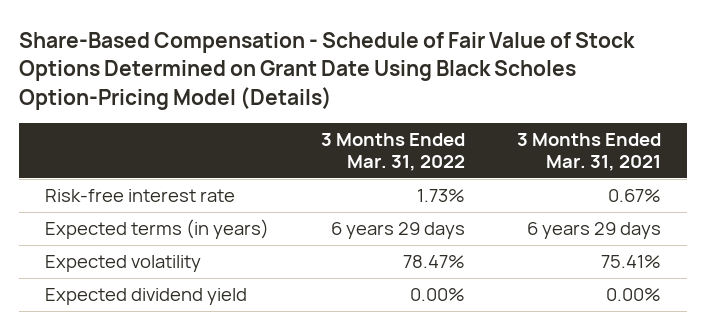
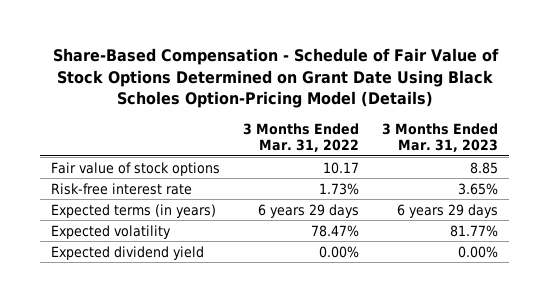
[517,133,662,171] 3 Months Ended Mar. 31, 2021 -> none
none -> [382,123,499,153] 3 Months Ended Mar. 31, 2023
none -> [51,161,221,176] Fair value of stock options

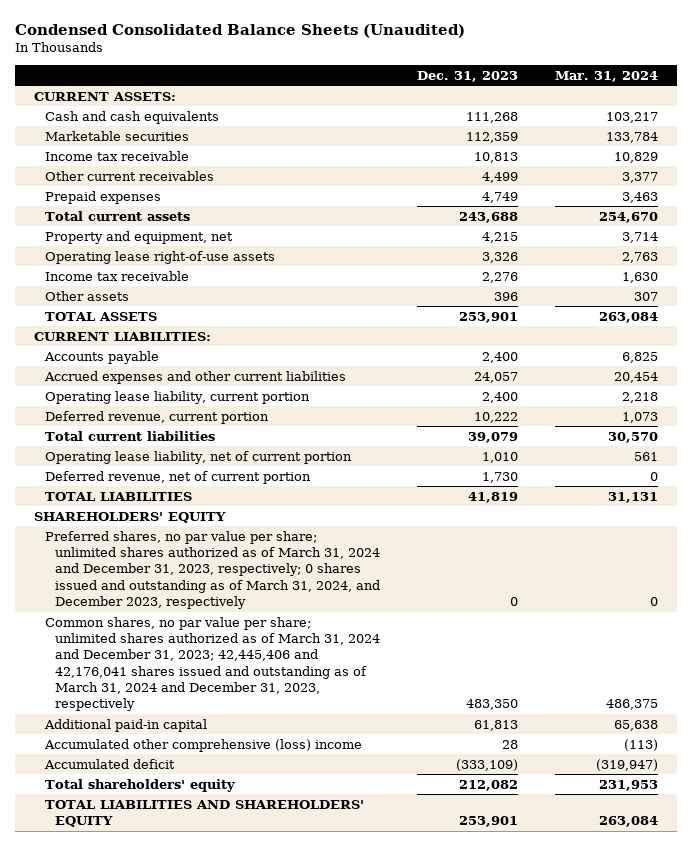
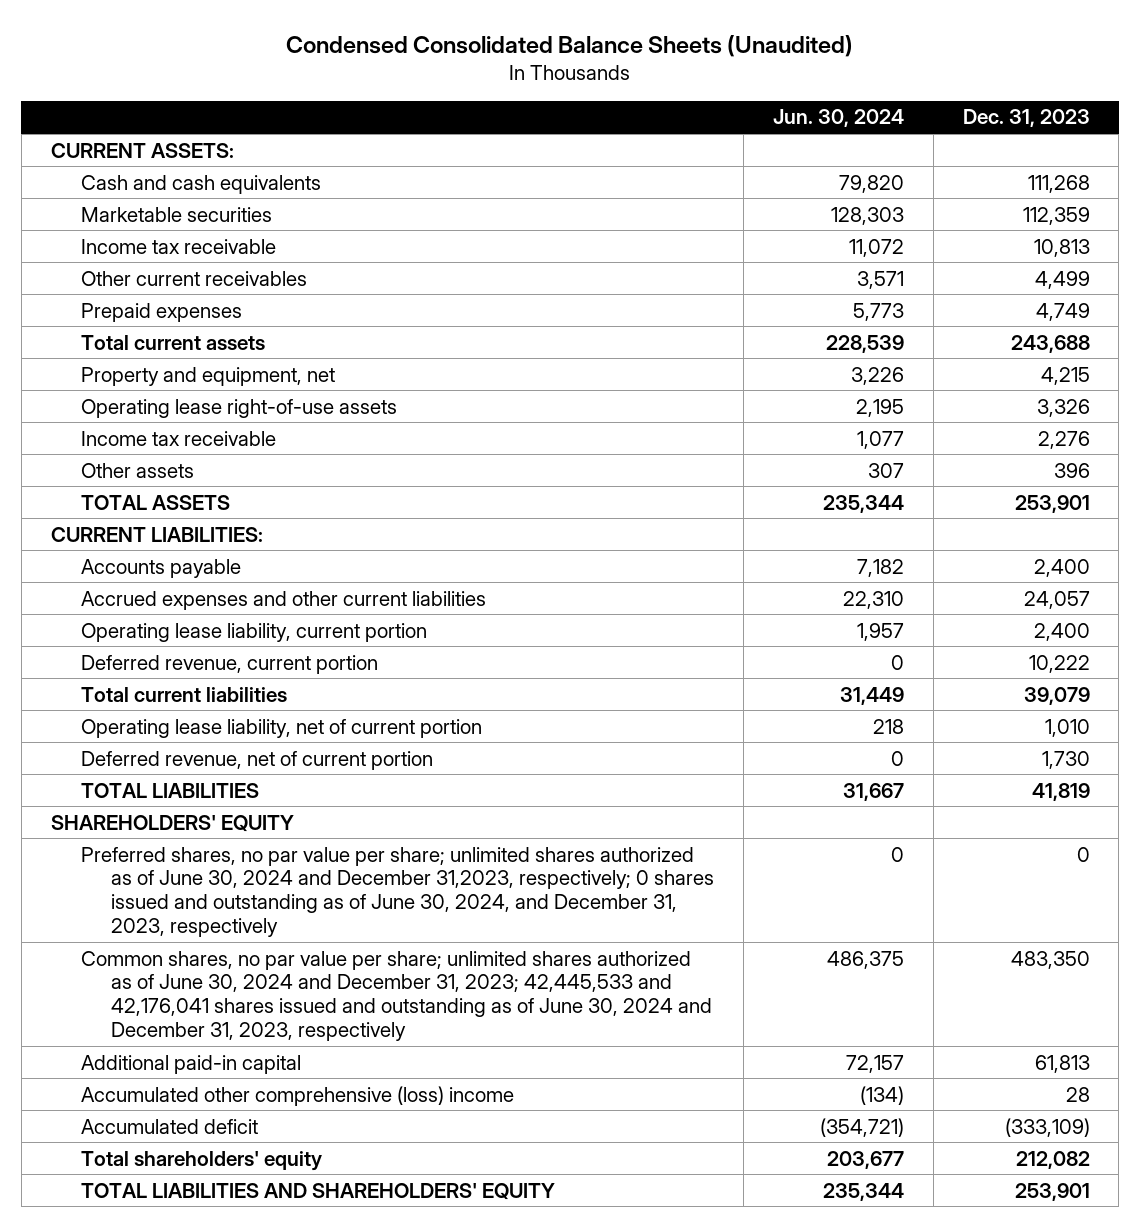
[555,70,659,82] Mar. 31, 2024 -> none
none -> [772,109,904,128] Jun. 30, 2024
[44,530,381,610] Preferred shares, no par value per share; unlimited shares authorized as of March 31, 2024 and December 31, 2023, respectively; 0 shares issued and outstanding as of March 31, 2024, and December 2023, respectively -> [80,846,715,937] Preferred shares, no par value per share; unlimited shares authorized as of June 30, 2024 and December 31,2023, respectively; 0 shares issued and outstanding as of June 30, 2024, and December 31, 2023, respectively
[44,616,381,712] Common shares, no par value per share; unlimited shares authorized as of March 31, 2024 and December 31, 2023; 42,445,406 and 42,176,041 shares issued and outstanding as of March 31, 2024 and December 31, 2023, respectively -> [80,950,713,1041] Common shares, no par value per share; unlimited shares authorized as of June 30, 2024 and December 31, 2023; 42,445,533 and 42,176,041 shares issued and outstanding as of June 30, 2024 and December 31, 2023, respectively

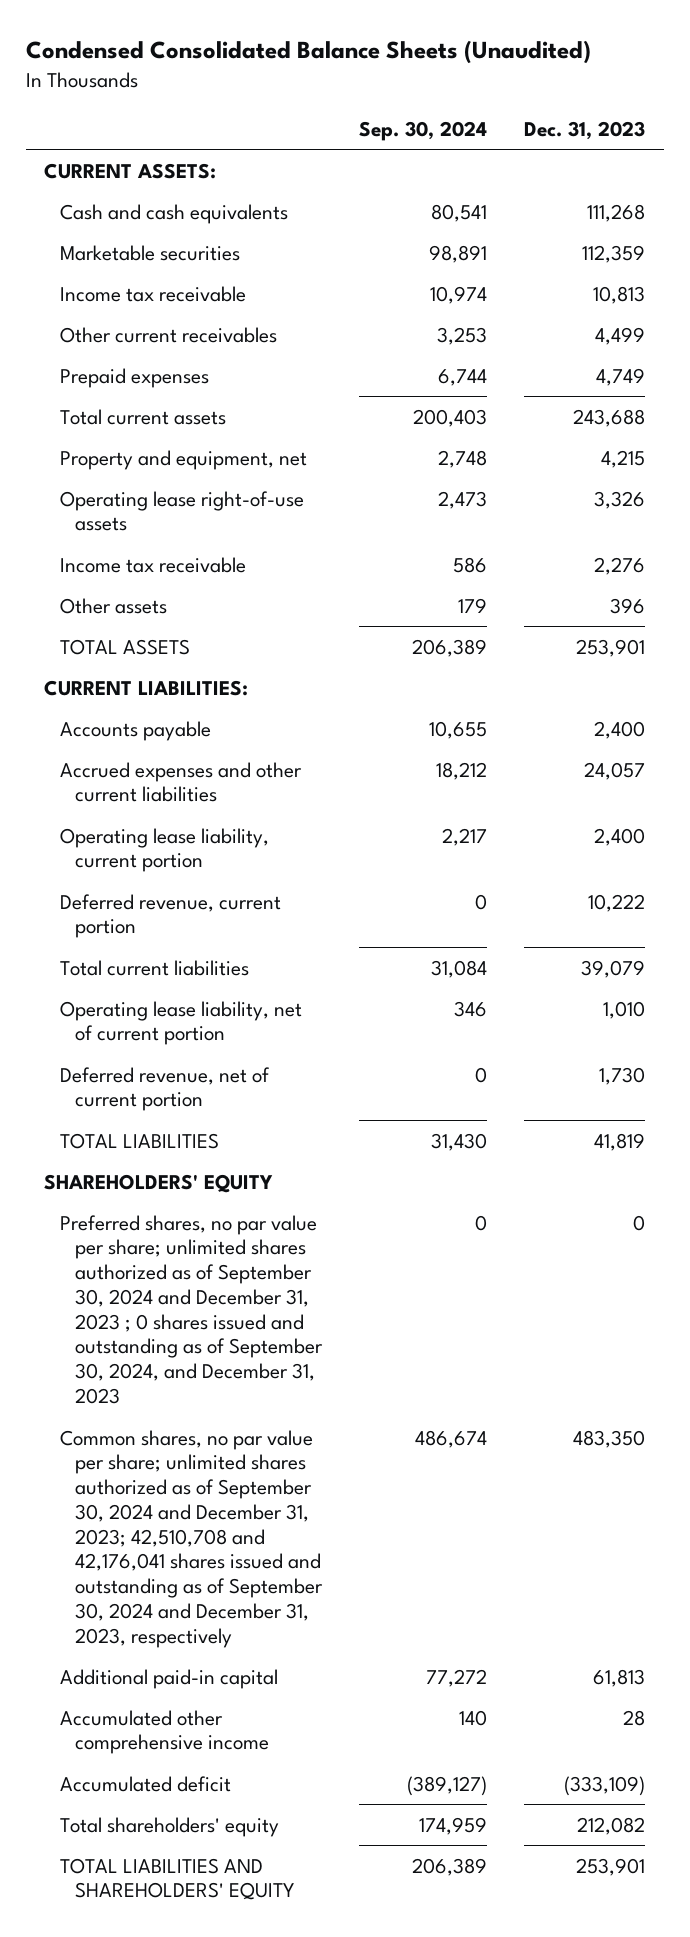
[772,109,904,128] Jun. 30, 2024 -> none
none -> [359,120,488,141] Sep. 30, 2024
[80,846,715,937] Preferred shares, no par value per share; unlimited shares authorized as of June 30, 2024 and December 31,2023, respectively; 0 shares issued and outstanding as of June 30, 2024, and December 31, 2023, respectively -> [59,1214,323,1404] Preferred shares, no par value per share; unlimited shares authorized as of September 30, 2024 and December 31, 2023 ; 0 shares issued and outstanding as of September 30, 2024, and December 31, 2023
[80,950,713,1041] Common shares, no par value per share; unlimited shares authorized as of June 30, 2024 and December 31, 2023; 42,445,533 and 42,176,041 shares issued and outstanding as of June 30, 2024 and December 31, 2023, respectively -> [59,1429,323,1648] Common shares, no par value per share; unlimited shares authorized as of September 30, 2024 and December 31, 2023; 42,510,708 and 42,176,041 shares issued and outstanding as of September 30, 2024 and December 31, 2023, respectively
[80,1085,514,1106] Accumulated other comprehensive (loss) income -> [59,1709,269,1755] Accumulated other comprehensive income

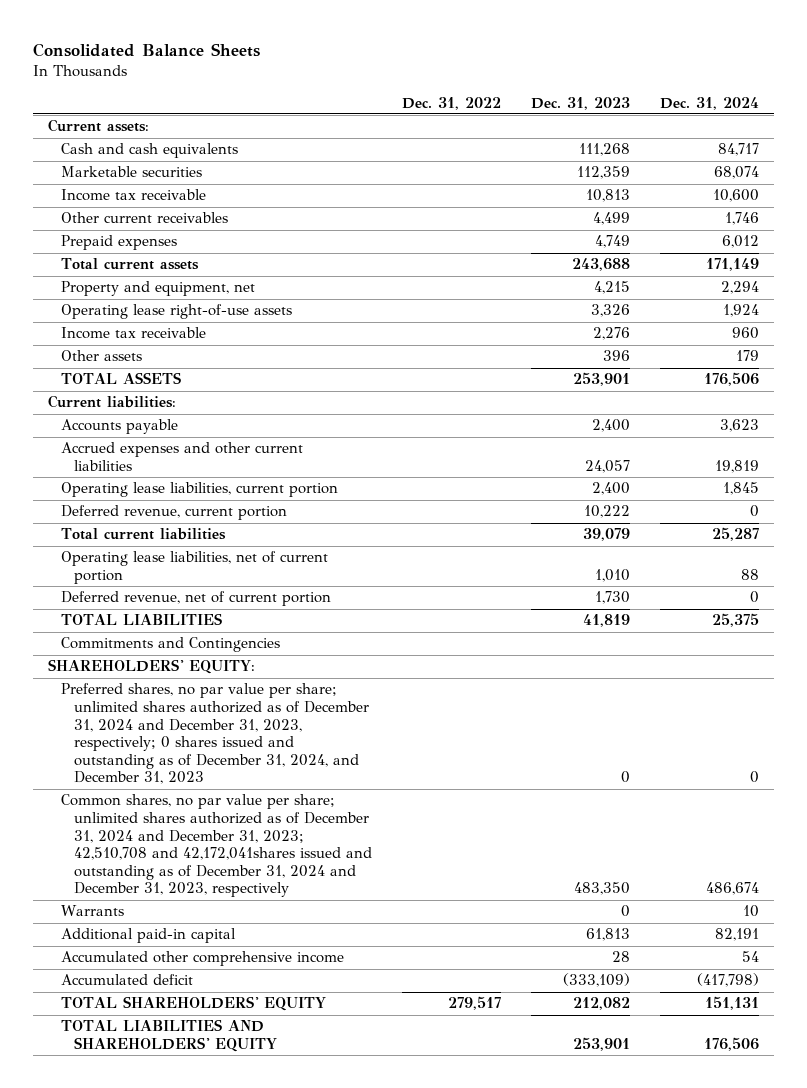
[25,40,591,65] Condensed Consolidated Balance Sheets (Unaudited) -> [33,43,261,58] Consolidated Balance Sheets
[359,120,488,141] Sep. 30, 2024 -> none
none -> [402,96,502,110] Dec. 31, 2022
none -> [659,96,759,110] Dec. 31, 2024
[44,162,217,179] CURRENT ASSETS: -> [48,119,150,133] Current assets:
[44,679,249,696] CURRENT LIABILITIES: -> [48,395,177,409] Current liabilities:
[59,827,269,873] Operating lease liability, current portion -> [61,482,339,498] Operating lease liabilities, current portion
[59,1000,302,1046] Operating lease liability, net of current portion -> [61,551,329,585] Operating lease liabilities, net of current portion
none -> [61,637,281,653] Commitments and Contingencies
[44,1173,274,1193] SHAREHOLDERS' EQUITY -> [48,659,256,675] SHAREHOLDERS' EQUITY:
[59,1214,323,1404] Preferred shares, no par value per share; unlimited shares authorized as of September 30, 2024 and December 31, 2023 ; 0 shares issued and outstanding as of September 30, 2024, and December 31, 2023 -> [61,683,370,785] Preferred shares, no par value per share; unlimited shares authorized as of December 31, 2024 and December 31, 2023, respectively; 0 shares issued and outstanding as of December 31, 2024, and December 31, 2023
[59,1429,323,1648] Common shares, no par value per share; unlimited shares authorized as of September 30, 2024 and December 31, 2023; 42,510,708 and 42,176,041 shares issued and outstanding as of September 30, 2024 and December 31, 2023, respectively -> [61,794,373,898] Common shares, no par value per share; unlimited shares authorized as of December 31, 2024 and December 31, 2023; 42,510,708 and 42,172,041shares issued and outstanding as of December 31, 2024 and December 31, 2023, respectively
none -> [61,905,125,917] Warrants
[59,1816,279,1837] Total shareholders' equity -> [61,996,327,1012] TOTAL SHAREHOLDERS' EQUITY

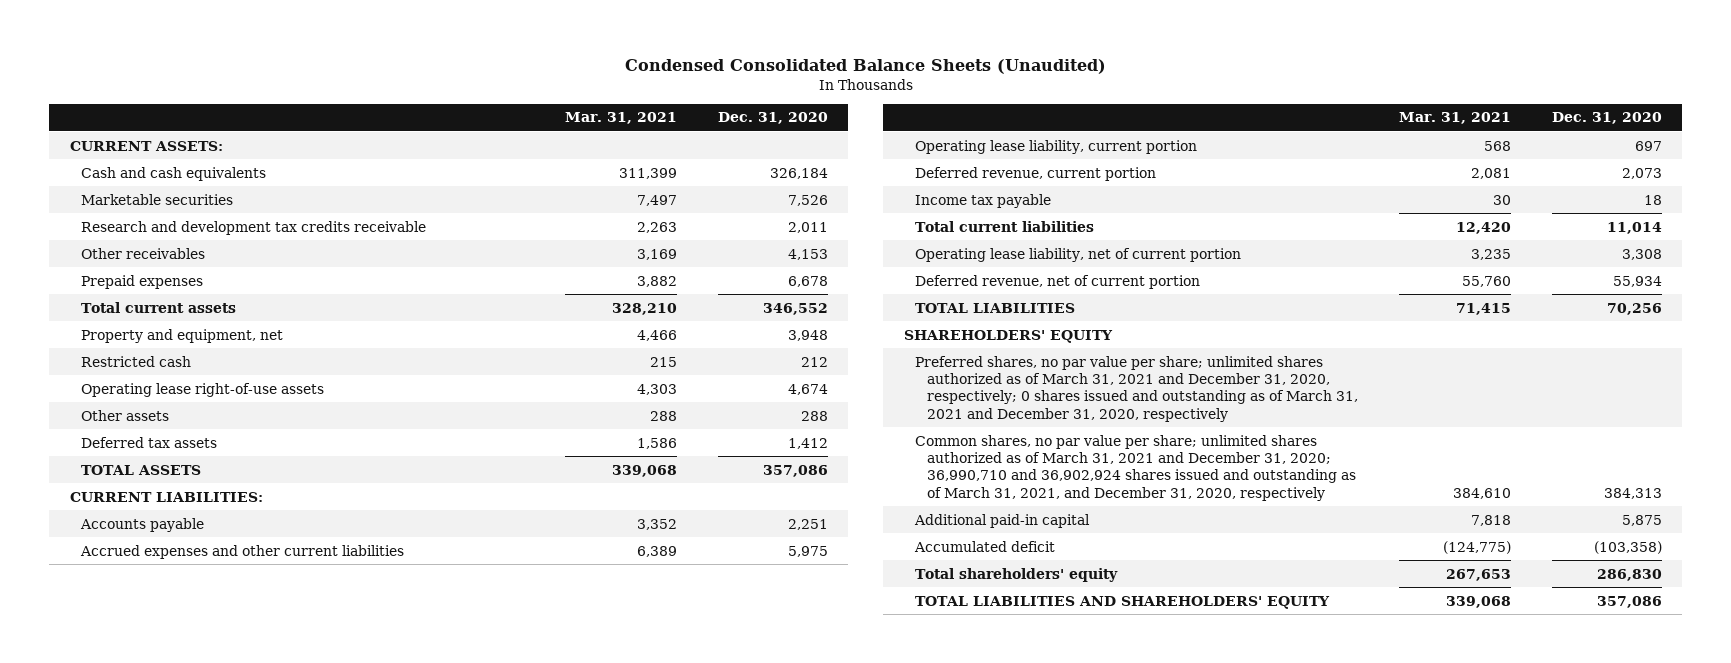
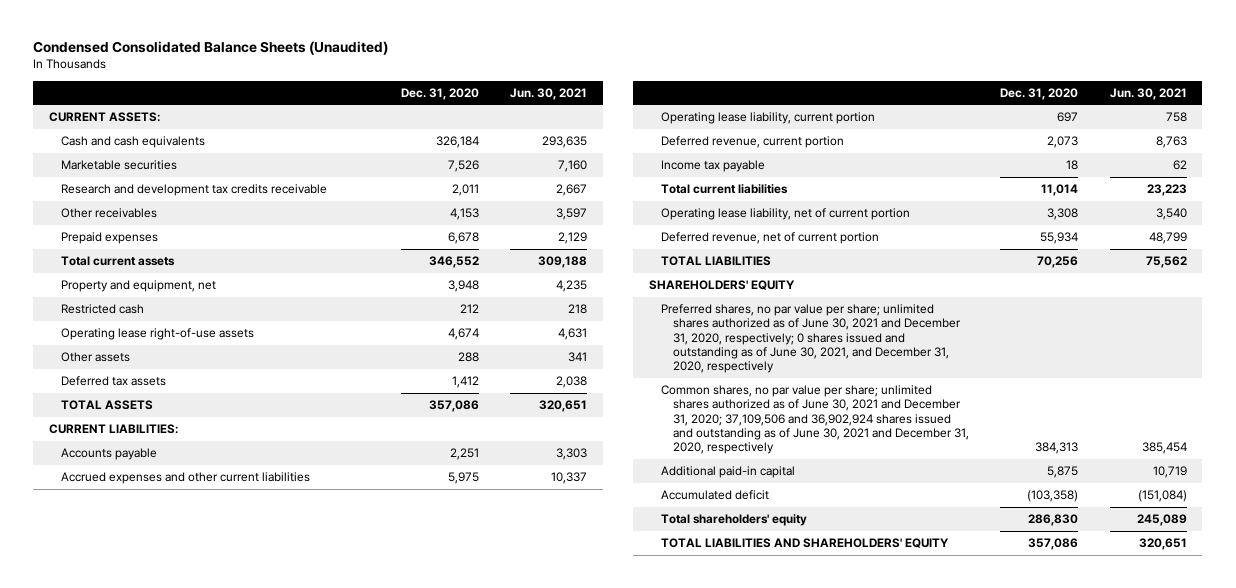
[564,112,677,125] Mar. 31, 2021 -> none
none -> [510,87,588,100] Jun. 30, 2021
[915,355,1358,422] Preferred shares, no par value per share; unlimited shares authorized as of March 31, 2021 and December 31, 2020, respectively; 0 shares issued and outstanding as of March 31, 2021 and December 31, 2020, respectively -> [660,304,962,374] Preferred shares, no par value per share; unlimited shares authorized as of June 30, 2021 and December 31, 2020, respectively; 0 shares issued and outstanding as of June 30, 2021, and December 31, 2020, respectively
[915,434,1356,501] Common shares, no par value per share; unlimited shares authorized as of March 31, 2021 and December 31, 2020; 36,990,710 and 36,902,924 shares issued and outstanding as of March 31, 2021, and December 31, 2020, respectively -> [660,385,970,455] Common shares, no par value per share; unlimited shares authorized as of June 30, 2021 and December 31, 2020; 37,109,506 and 36,902,924 shares issued and outstanding as of June 30, 2021 and December 31, 2020, respectively

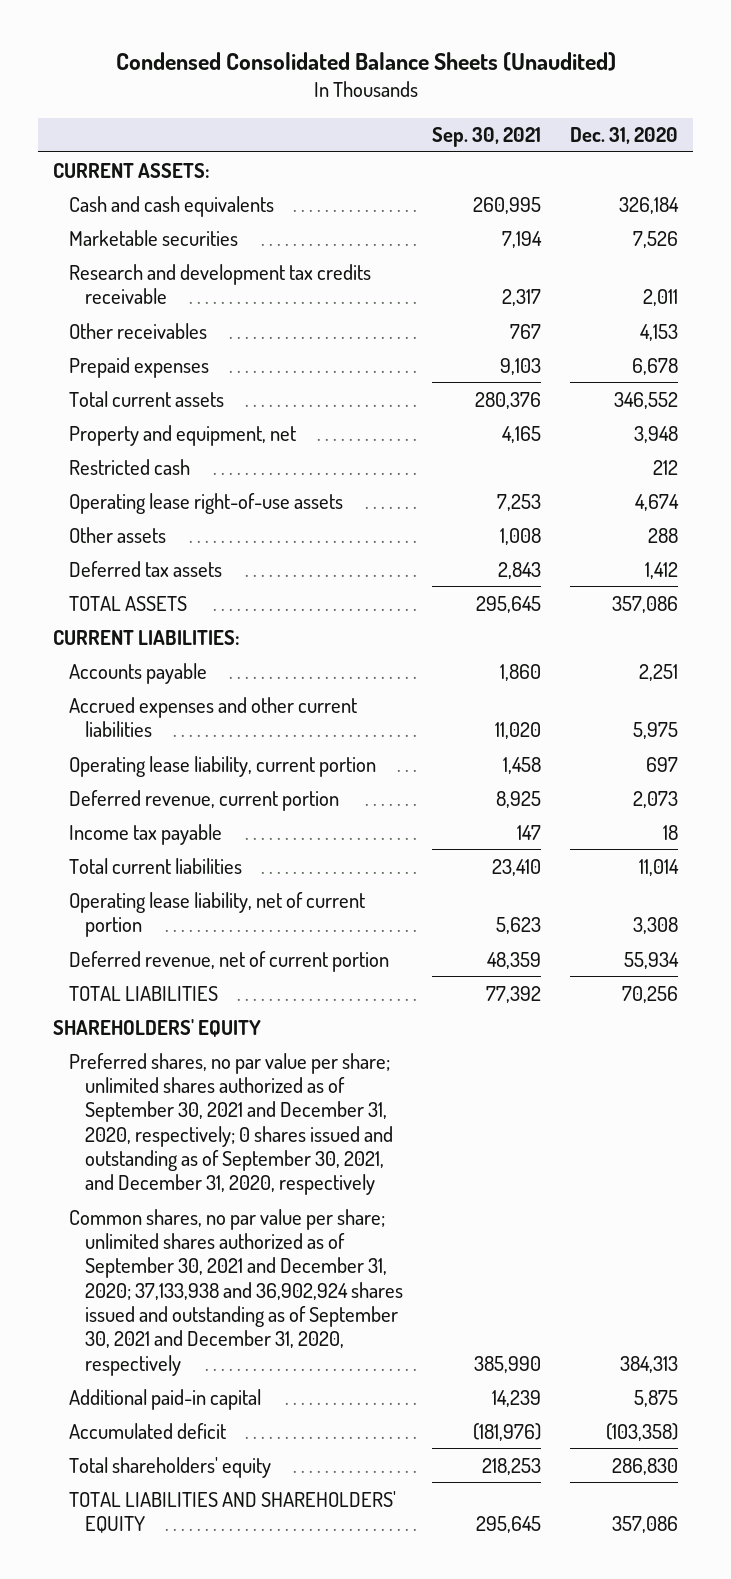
[510,87,588,100] Jun. 30, 2021 -> none
none -> [431,127,541,148] Sep. 30, 2021
[660,304,962,374] Preferred shares, no par value per share; unlimited shares authorized as of June 30, 2021 and December 31, 2020, respectively; 0 shares issued and outstanding as of June 30, 2021, and December 31, 2020, respectively -> [68,1052,393,1196] Preferred shares, no par value per share; unlimited shares authorized as of September 30, 2021 and December 31, 2020, respectively; 0 shares issued and outstanding as of September 30, 2021, and December 31, 2020, respectively
[660,385,970,455] Common shares, no par value per share; unlimited shares authorized as of June 30, 2021 and December 31, 2020; 37,109,506 and 36,902,924 shares issued and outstanding as of June 30, 2021 and December 31, 2020, respectively -> [68,1208,403,1376] Common shares, no par value per share; unlimited shares authorized as of September 30, 2021 and December 31, 2020; 37,133,938 and 36,902,924 shares issued and outstanding as of September 30, 2021 and December 31, 2020, respectively

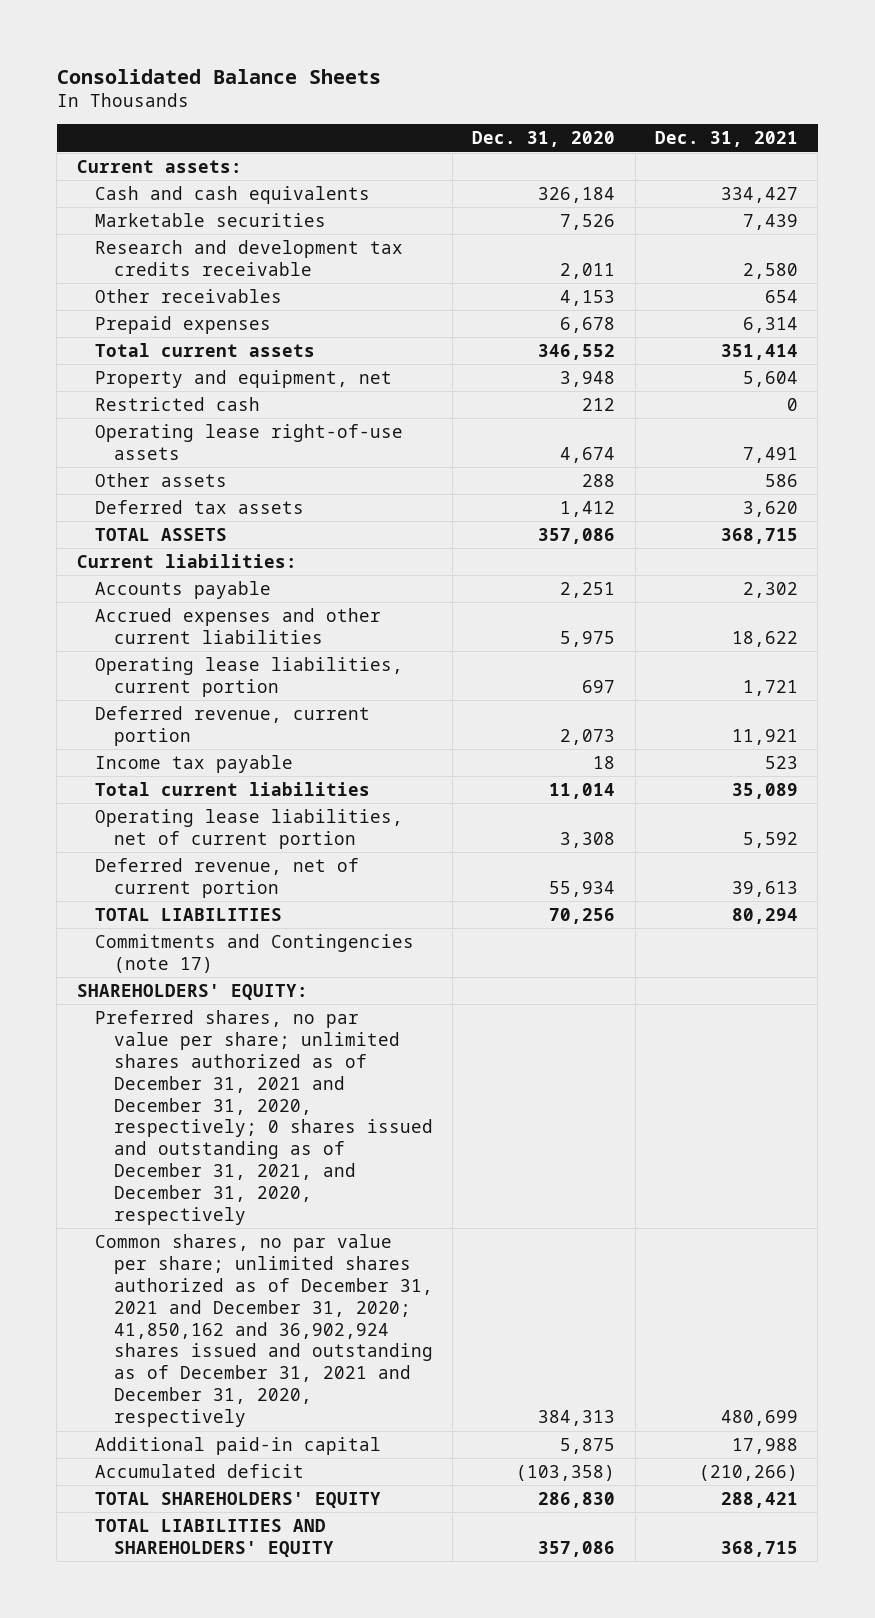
[115,51,616,71] Condensed Consolidated Balance Sheets (Unaudited) -> [56,68,381,84] Consolidated Balance Sheets
[431,127,541,148] Sep. 30, 2021 -> none
none -> [654,131,798,148] Dec. 31, 2021
[53,162,211,178] CURRENT ASSETS: -> [76,159,242,173] Current assets:
[53,629,241,645] CURRENT LIABILITIES: -> [76,553,297,568] Current liabilities:
[68,755,376,777] Operating lease liability, current portion -> [95,656,404,697] Operating lease liabilities, current portion
[68,891,365,937] Operating lease liability, net of current portion -> [95,808,404,849] Operating lease liabilities, net of current portion
none -> [95,933,415,973] Commitments and Contingencies (note 17)
[53,1018,262,1037] SHAREHOLDERS' EQUITY -> [76,983,308,1000] SHAREHOLDERS' EQUITY:
[68,1052,393,1196] Preferred shares, no par value per share; unlimited shares authorized as of September 30, 2021 and December 31, 2020, respectively; 0 shares issued and outstanding as of September 30, 2021, and December 31, 2020, respectively -> [95,1009,433,1226] Preferred shares, no par value per share; unlimited shares authorized as of December 31, 2021 and December 31, 2020, respectively; 0 shares issued and outstanding as of December 31, 2021, and December 31, 2020, respectively
[68,1208,403,1376] Common shares, no par value per share; unlimited shares authorized as of September 30, 2021 and December 31, 2020; 37,133,938 and 36,902,924 shares issued and outstanding as of September 30, 2021 and December 31, 2020, respectively -> [95,1233,433,1428] Common shares, no par value per share; unlimited shares authorized as of December 31, 2021 and December 31, 2020; 41,850,162 and 36,902,924 shares issued and outstanding as of December 31, 2021 and December 31, 2020, respectively
[68,1456,271,1478] Total shareholders' equity -> [95,1491,382,1508] TOTAL SHAREHOLDERS' EQUITY

